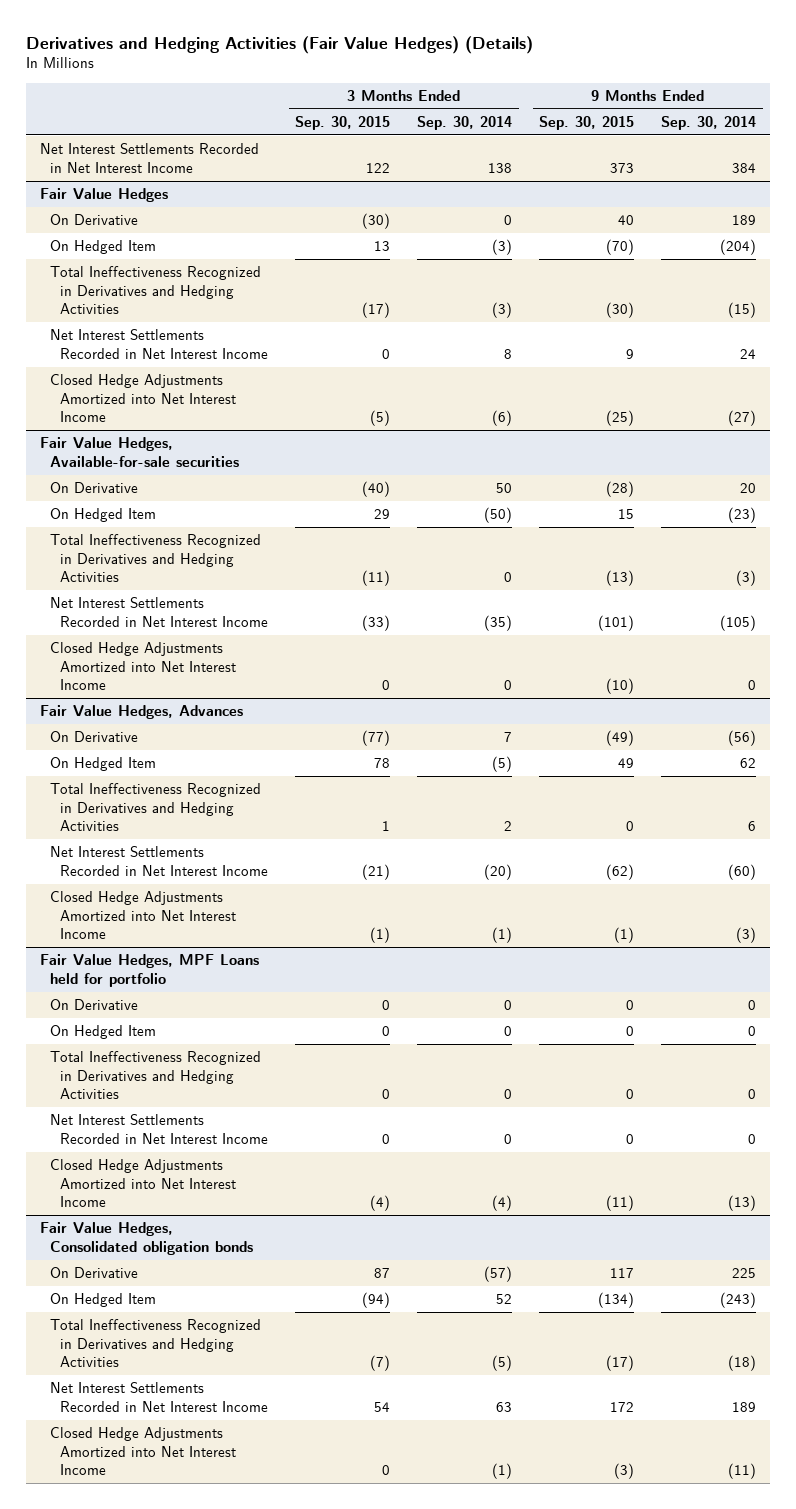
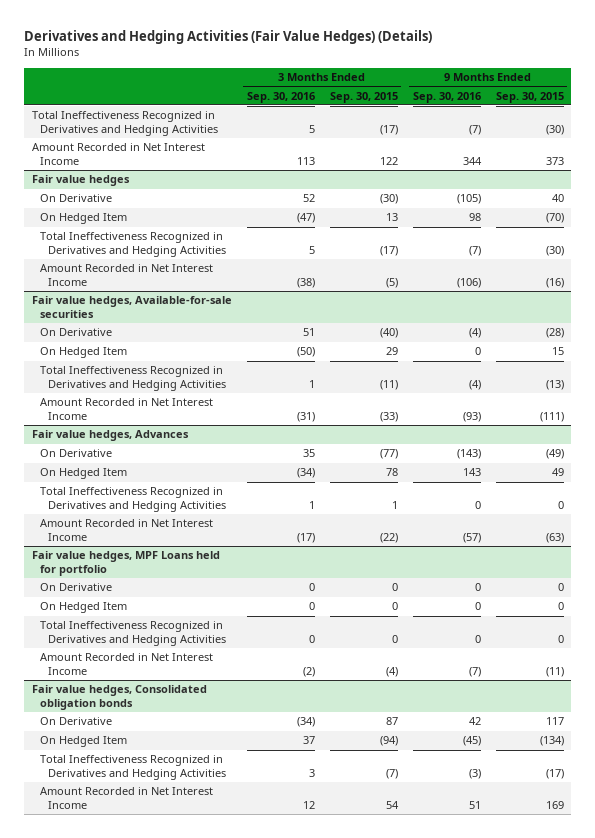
[417,115,513,130] Sep. 30, 2014 -> none
[661,115,757,130] Sep. 30, 2014 -> none
none -> [246,91,315,103] Sep. 30, 2016
none -> [412,91,481,103] Sep. 30, 2016
none -> [31,111,218,136] Total Ineffectiveness Recognized in Derivatives and Hedging Activities
[39,143,259,173] Net Interest Settlements Recorded in Net Interest Income -> [31,143,205,165] Amount Recorded in Net Interest Income
[39,188,168,203] Fair Value Hedges -> [31,175,130,187] Fair value hedges
[50,374,237,423] Closed Hedge Adjustments Amortized into Net Interest Income -> none
[50,329,269,359] Net Interest Settlements Recorded in Net Interest Income -> [39,264,213,286] Amount Recorded in Net Interest Income
[382,348,391,359] 0 -> [385,277,398,288] (5)
[626,348,635,359] 9 -> [545,277,564,288] (16)
[39,437,240,467] Fair Value Hedges, Available-for-sale securities -> [31,296,232,318] Fair value hedges, Available-for-sale securities
[50,642,237,691] Closed Hedge Adjustments Amortized into Net Interest Income -> none
[50,597,269,627] Net Interest Settlements Recorded in Net Interest Income -> [39,398,213,420] Amount Recorded in Net Interest Income
[598,614,635,631] (101) -> [539,411,564,422] (111)
[39,705,243,720] Fair Value Hedges, Advances -> [31,430,189,442] Fair value hedges, Advances
[50,891,237,940] Closed Hedge Adjustments Amortized into Net Interest Income -> none
[50,846,269,876] Net Interest Settlements Recorded in Net Interest Income -> [39,519,213,541] Amount Recorded in Net Interest Income
[362,863,391,880] (21) -> [379,532,398,543] (22)
[606,863,635,880] (62) -> [545,532,564,543] (63)
[39,954,259,987] Fair Value Hedges, MPF Loans held for portfolio -> [31,551,220,576] Fair value hedges, MPF Loans held for portfolio
[50,1159,237,1208] Closed Hedge Adjustments Amortized into Net Interest Income -> none
[50,1114,269,1144] Net Interest Settlements Recorded in Net Interest Income -> [39,653,213,675] Amount Recorded in Net Interest Income
[382,1133,391,1144] 0 -> [385,666,398,677] (4)
[626,1133,635,1144] 0 -> [545,666,564,677] (11)
[39,1222,254,1255] Fair Value Hedges, Consolidated obligation bonds -> [31,685,207,710] Fair value hedges, Consolidated obligation bonds
[50,1427,237,1476] Closed Hedge Adjustments Amortized into Net Interest Income -> none
[50,1382,269,1412] Net Interest Settlements Recorded in Net Interest Income -> [39,787,213,809] Amount Recorded in Net Interest Income
[610,1401,635,1412] 172 -> [545,800,564,809] 169

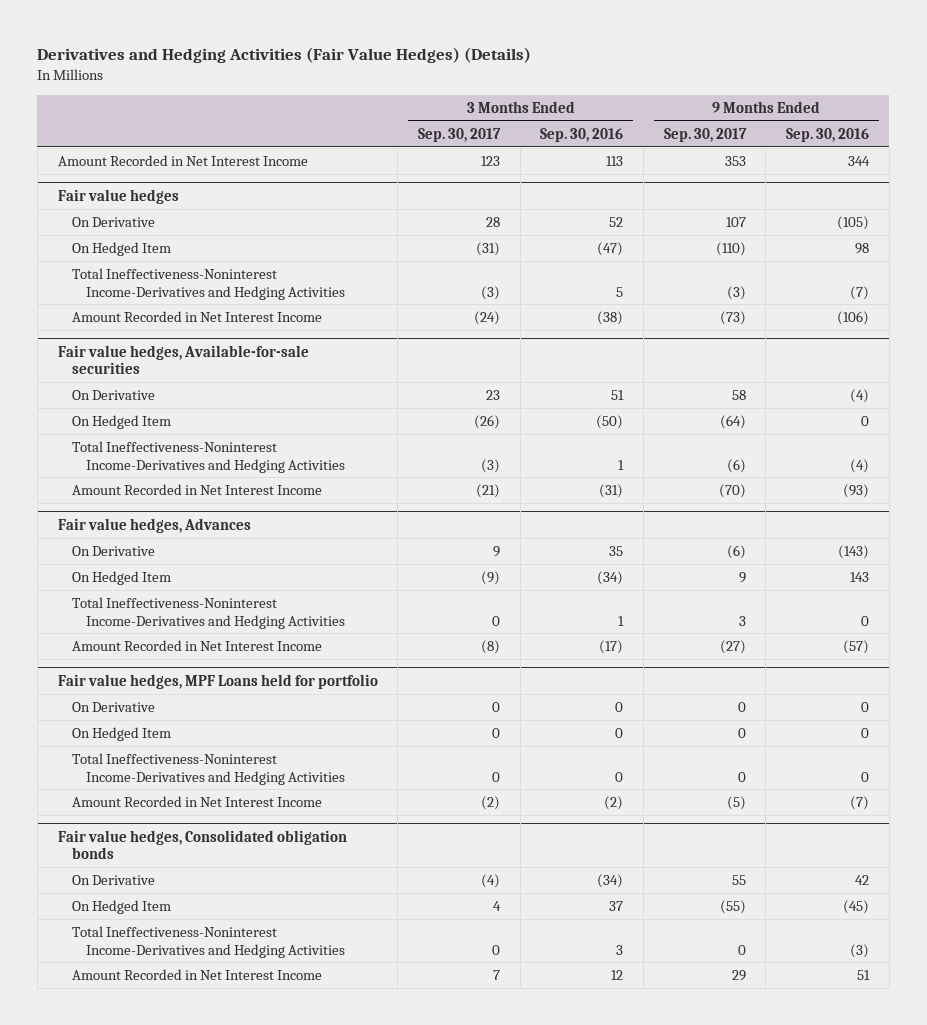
[329,91,398,103] Sep. 30, 2015 -> none
[495,91,564,103] Sep. 30, 2015 -> none
none -> [418,127,502,142] Sep. 30, 2017
none -> [663,127,747,142] Sep. 30, 2017
[31,111,218,136] Total Ineffectiveness Recognized in Derivatives and Hedging Activities -> none
[39,232,227,257] Total Ineffectiveness Recognized in Derivatives and Hedging Activities -> [72,267,346,300] Total Ineffectiveness-Noninterest Income-Derivatives and Hedging Activities
[39,366,227,391] Total Ineffectiveness Recognized in Derivatives and Hedging Activities -> [72,440,346,473] Total Ineffectiveness-Noninterest Income-Derivatives and Hedging Activities
[39,487,227,512] Total Ineffectiveness Recognized in Derivatives and Hedging Activities -> [72,596,346,629] Total Ineffectiveness-Noninterest Income-Derivatives and Hedging Activities
[39,621,227,646] Total Ineffectiveness Recognized in Derivatives and Hedging Activities -> [72,752,346,785] Total Ineffectiveness-Noninterest Income-Derivatives and Hedging Activities
[39,755,227,780] Total Ineffectiveness Recognized in Derivatives and Hedging Activities -> [72,925,346,958] Total Ineffectiveness-Noninterest Income-Derivatives and Hedging Activities

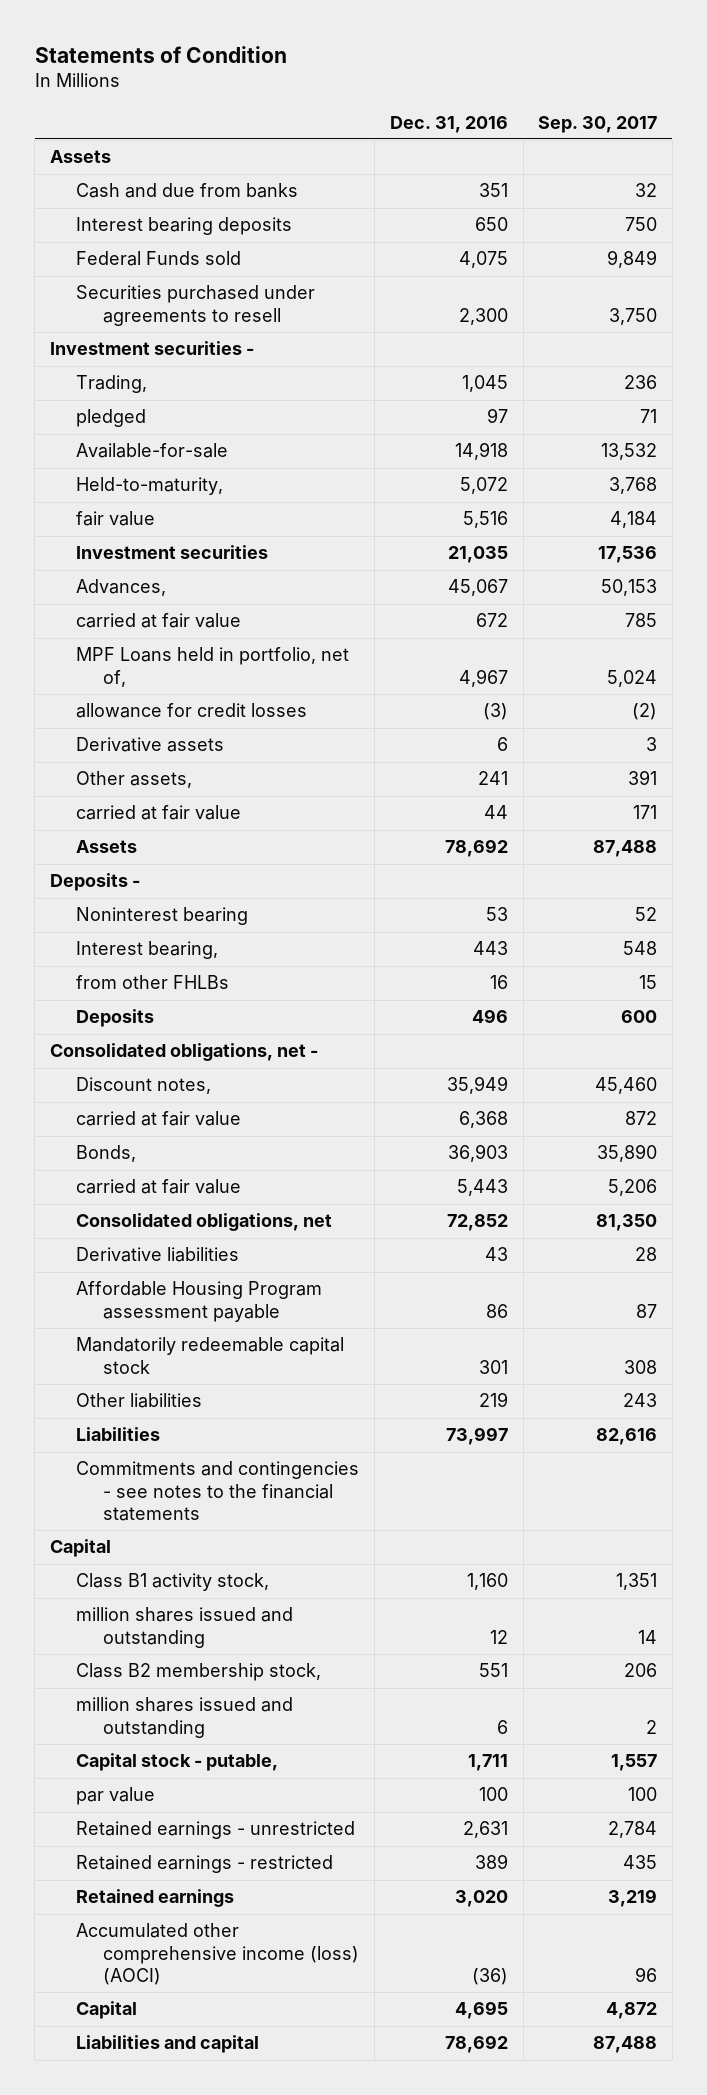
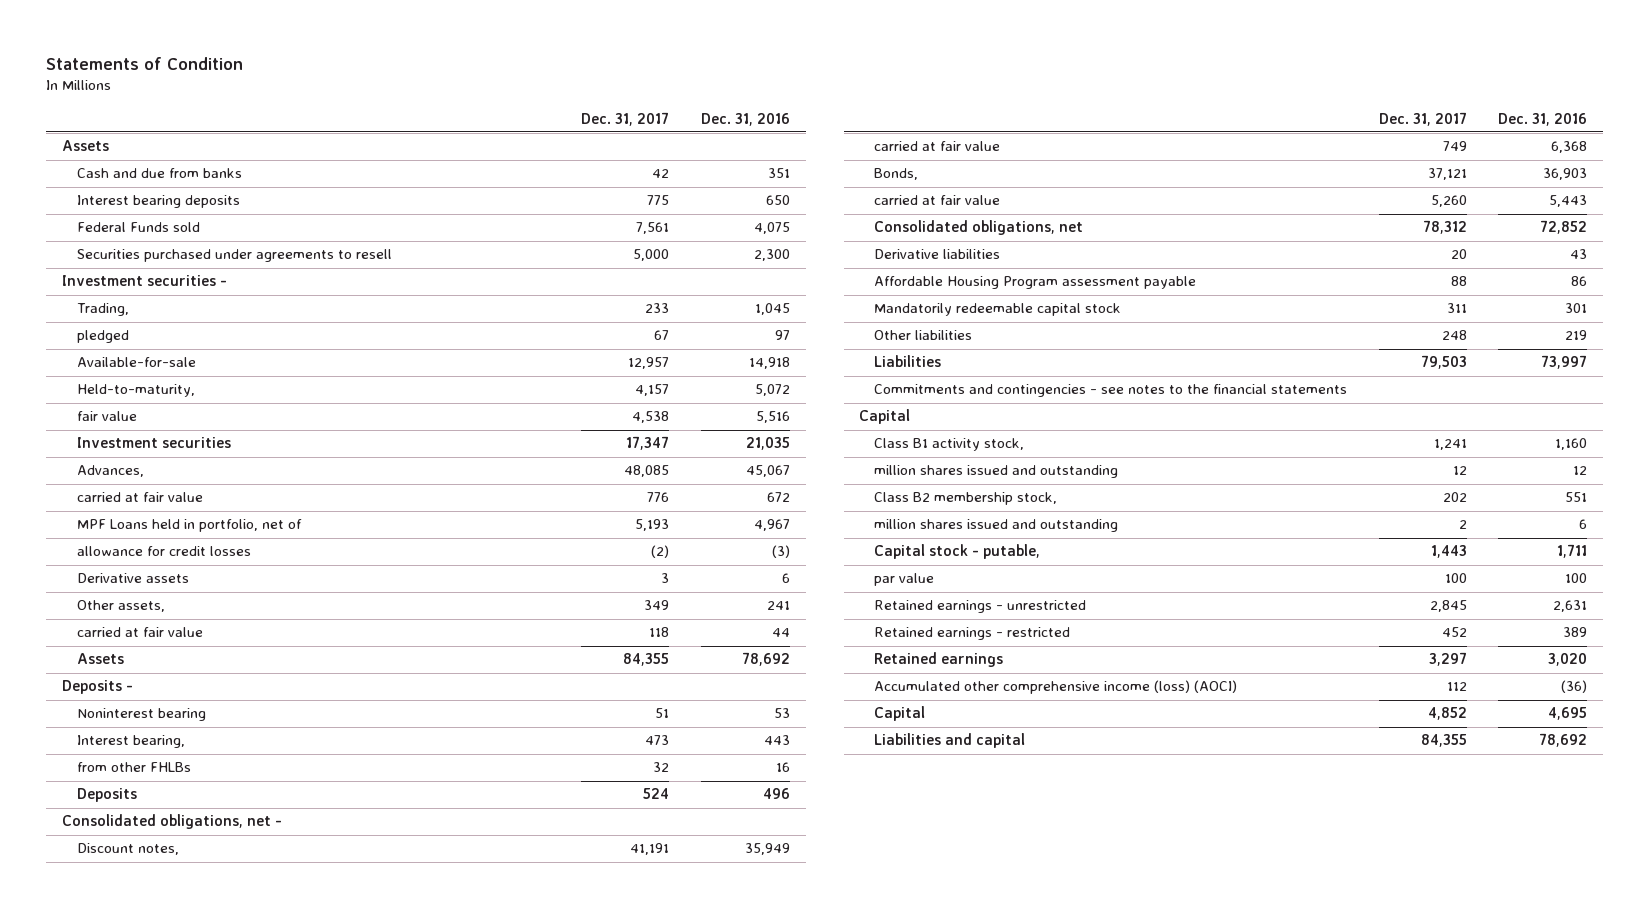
[538,115,658,133] Sep. 30, 2017 -> none
none -> [581,111,670,126] Dec. 31, 2017
[76,647,350,687] MPF Loans held in portfolio, net of, -> [76,519,302,533] MPF Loans held in portfolio, net of

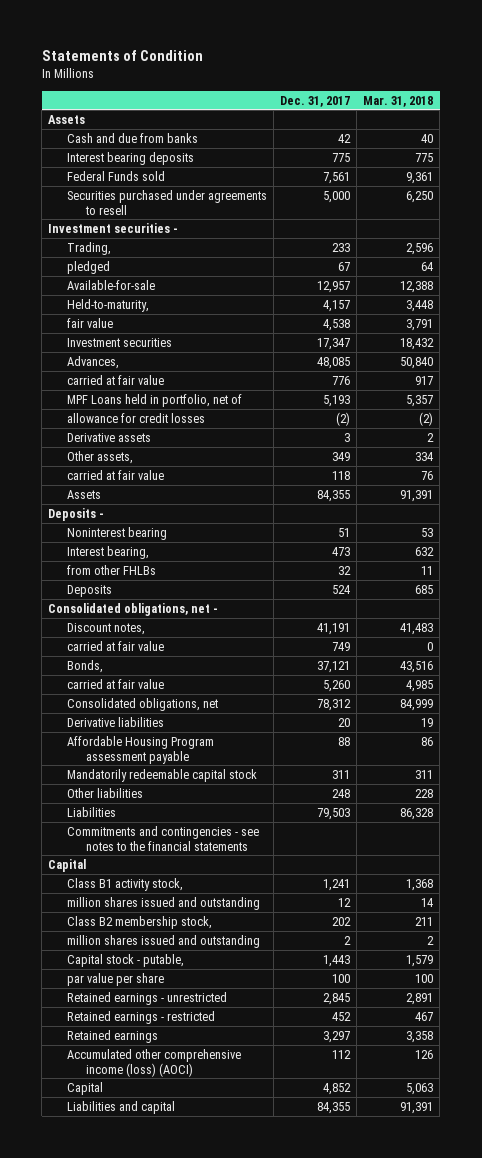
[700,112,790,126] Dec. 31, 2016 -> none
none -> [363,95,434,107] Mar. 31, 2018
[874,573,935,587] par value -> [67,972,165,986] par value per share

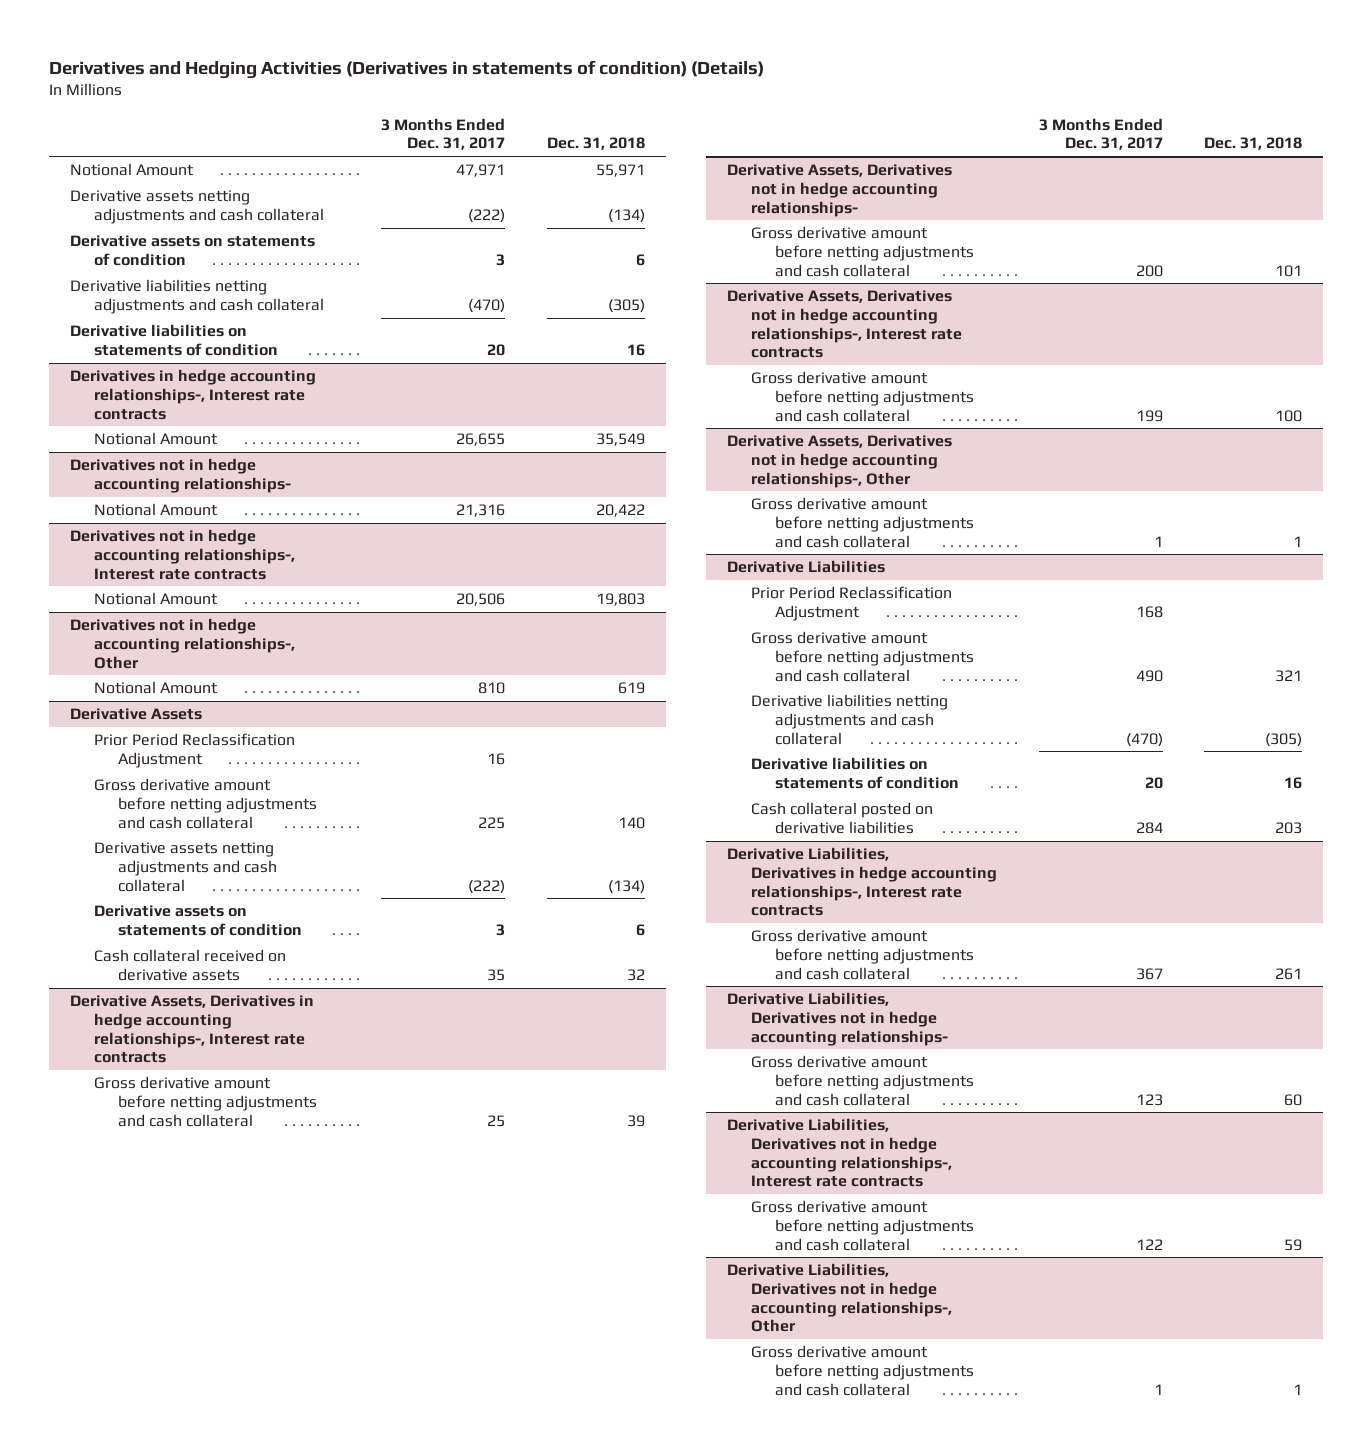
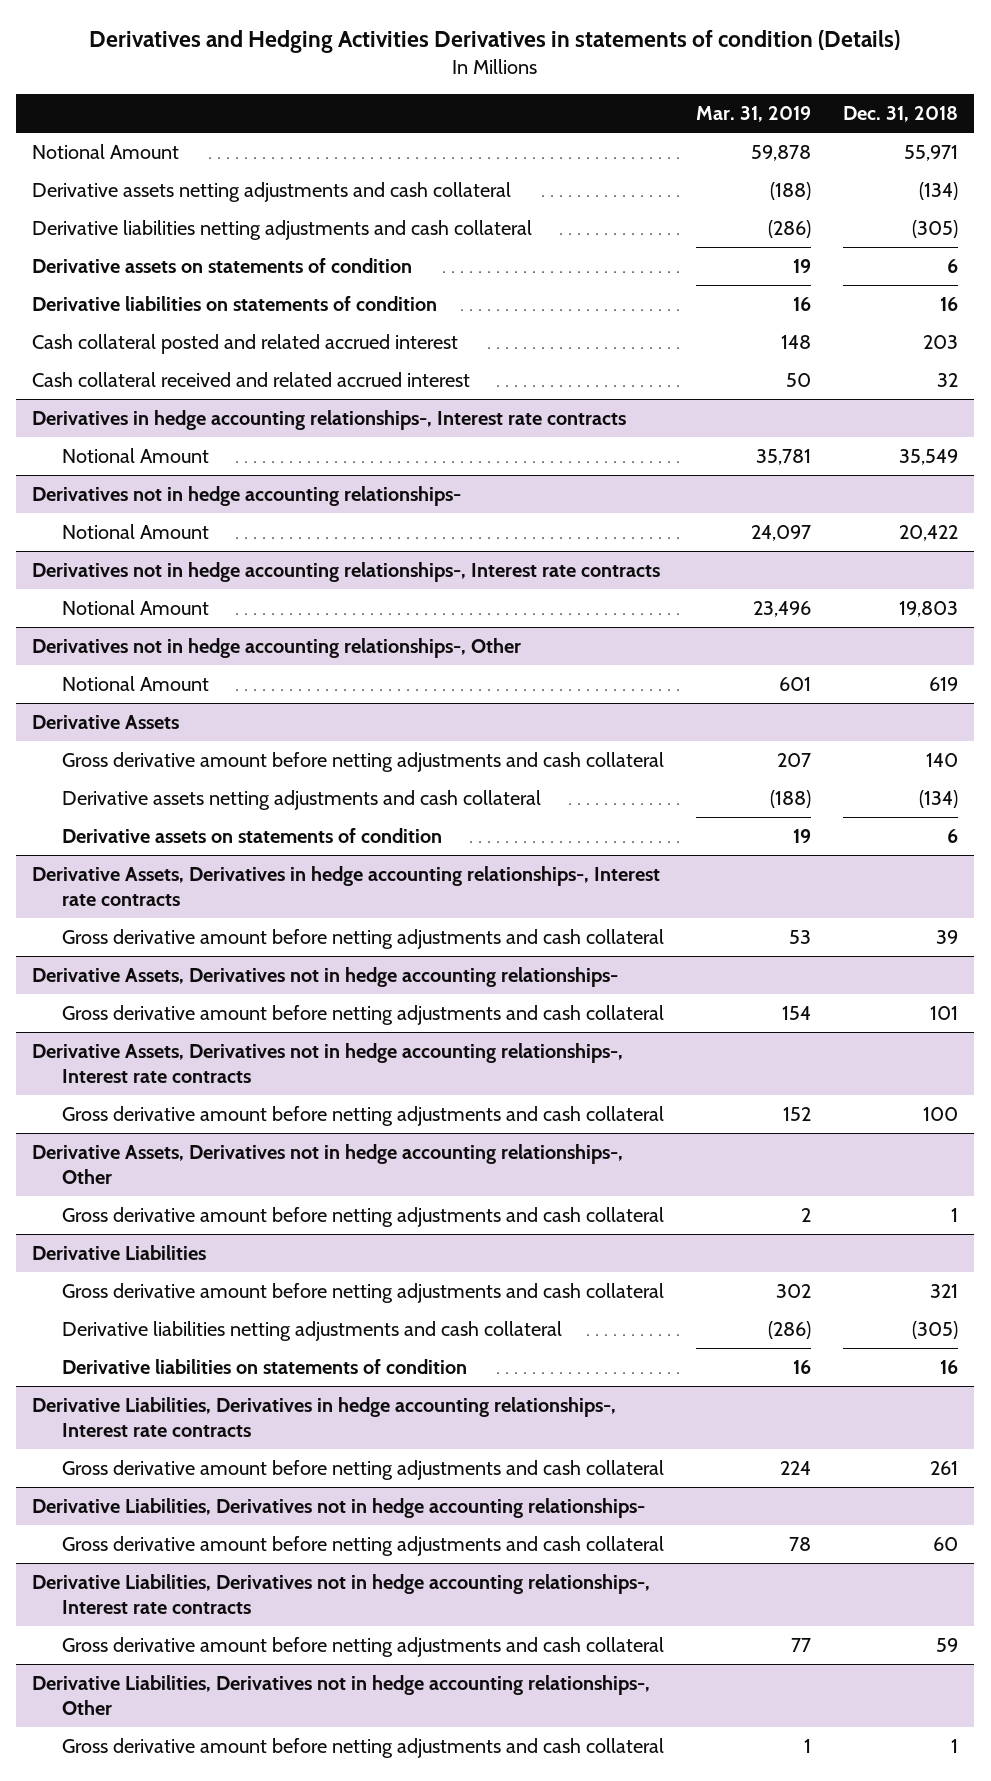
[48,59,764,79] Derivatives and Hedging Activities (Derivatives in statements of condition) (Details) -> [89,30,901,54] Derivatives and Hedging Activities Derivatives in statements of condition (Details)
[381,117,506,151] 3 Months Ended Dec. 31, 2017 -> none
none -> [696,106,812,123] Mar. 31, 2019
[69,235,315,266] Derivative assets on statements of condition -> [32,257,413,273] Derivative assets on statements of condition
none -> [32,333,459,354] Cash collateral posted and related accrued interest
none -> [32,371,471,387] Cash collateral received and related accrued interest
[93,733,295,768] Prior Period Reclassification Adjustment -> none
[93,949,286,981] Cash collateral received on derivative assets -> none
[750,586,952,621] Prior Period Reclassification Adjustment -> none
[750,802,933,834] Cash collateral posted on derivative liabilities -> none

